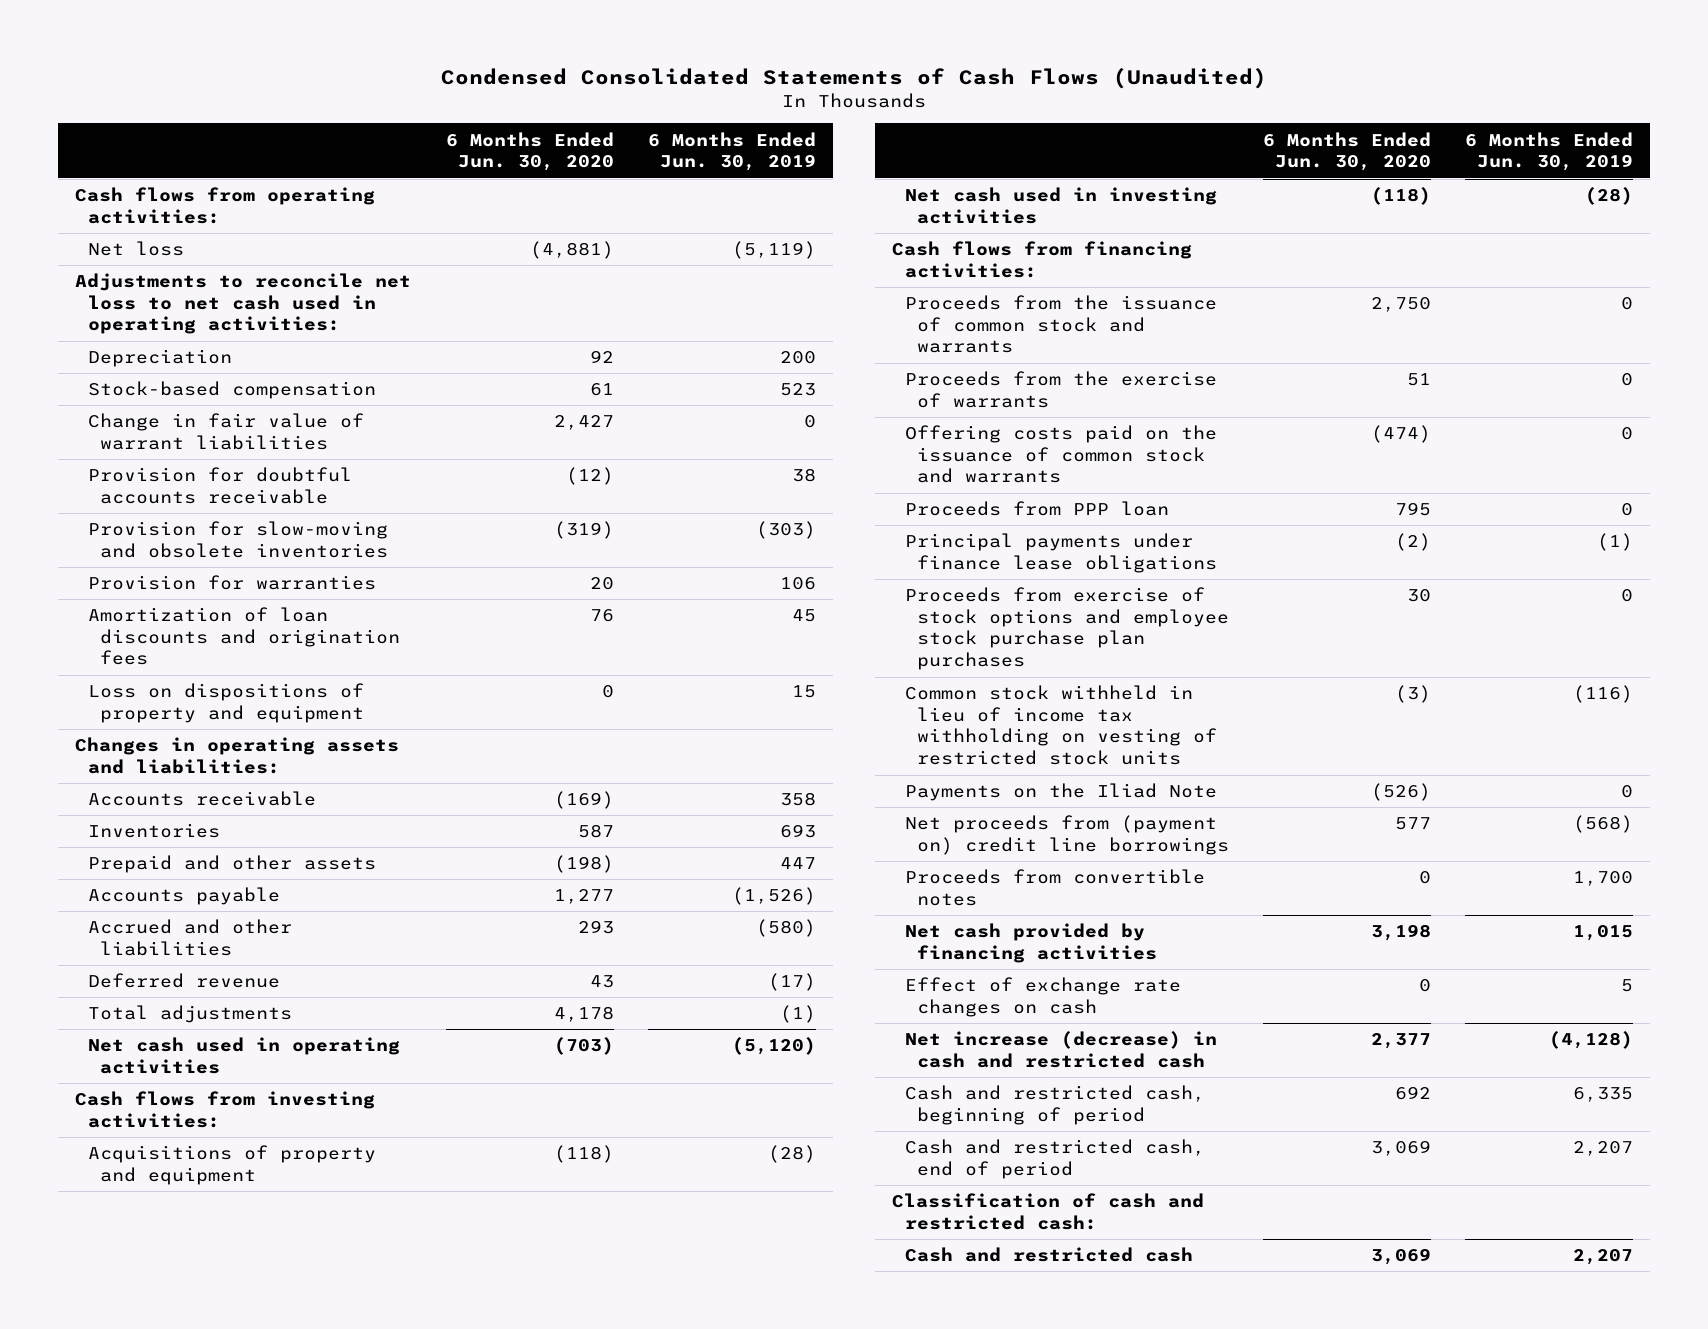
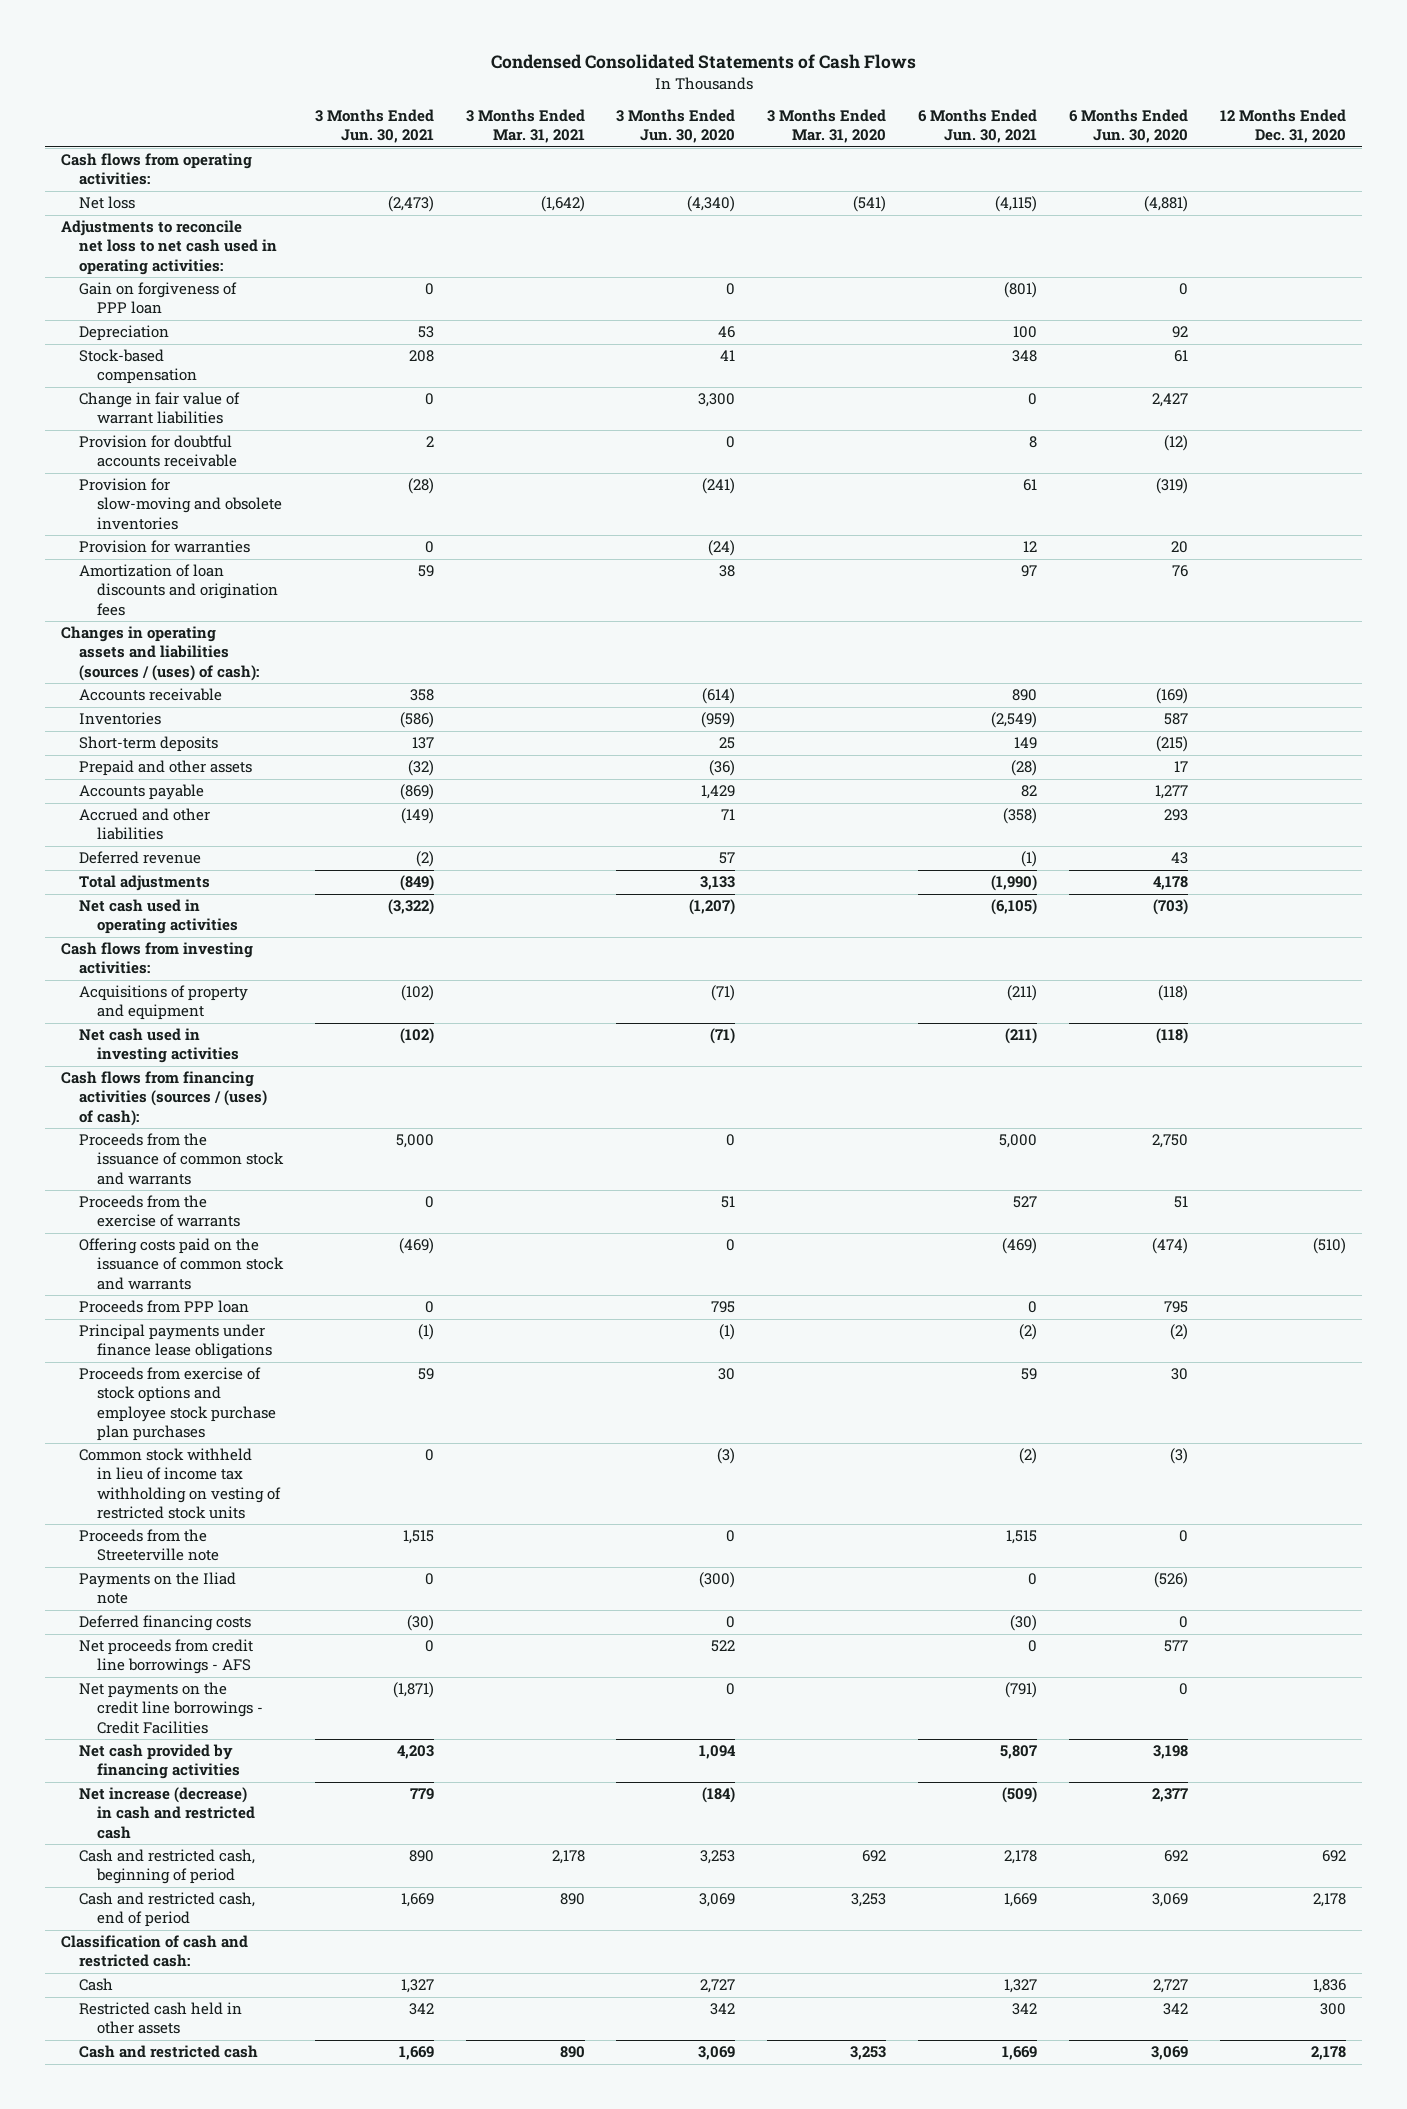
[441,68,1268,90] Condensed Consolidated Statements of Cash Flows (Unaudited) -> [490,54,916,70] Condensed Consolidated Statements of Cash Flows
[648,131,817,172] 6 Months Ended Jun. 30, 2019 -> none
none -> [314,109,434,144] 3 Months Ended Jun. 30, 2021
none -> [465,109,585,144] 3 Months Ended Mar. 31, 2021
none -> [616,109,736,144] 3 Months Ended Jun. 30, 2020
none -> [767,109,887,144] 3 Months Ended Mar. 31, 2020
none -> [918,109,1038,144] 6 Months Ended Jun. 30, 2021
none -> [1220,109,1347,144] 12 Months Ended Dec. 31, 2020
none -> [78,282,237,315] Gain on forgiveness of PPP loan
[87,683,365,723] Loss on dispositions of property and equipment -> none
[74,737,399,774] Changes in operating assets and liabilities: -> [61,626,259,681] Changes in operating assets and liabilities (sources / (uses) of cash):
none -> [78,736,218,753] Short-term deposits
[554,855,615,874] (198) -> [1174,761,1189,773] 17
[892,241,1193,278] Cash flows from financing activities: -> [61,1071,267,1126] Cash flows from financing activities (sources / (uses) of cash):
[904,869,1205,906] Proceeds from convertible notes -> none
none -> [78,1529,219,1562] Proceeds from the Streeterville note
[904,783,1217,802] Payments on the Iliad Note -> [78,1572,236,1605] Payments on the Iliad note
none -> [78,1615,251,1632] Deferred financing costs
[904,815,1230,855] Net proceeds from (payment on) credit line borrowings -> [78,1639,253,1675] Net proceeds from credit line borrowings - AFS
none -> [78,1682,263,1734] Net payments on the credit line borrowings - Credit Facilities
[904,977,1181,1017] Effect of exchange rate changes on cash -> none
none -> [78,1978,113,1992] Cash
none -> [78,2002,242,2035] Restricted cash held in other assets

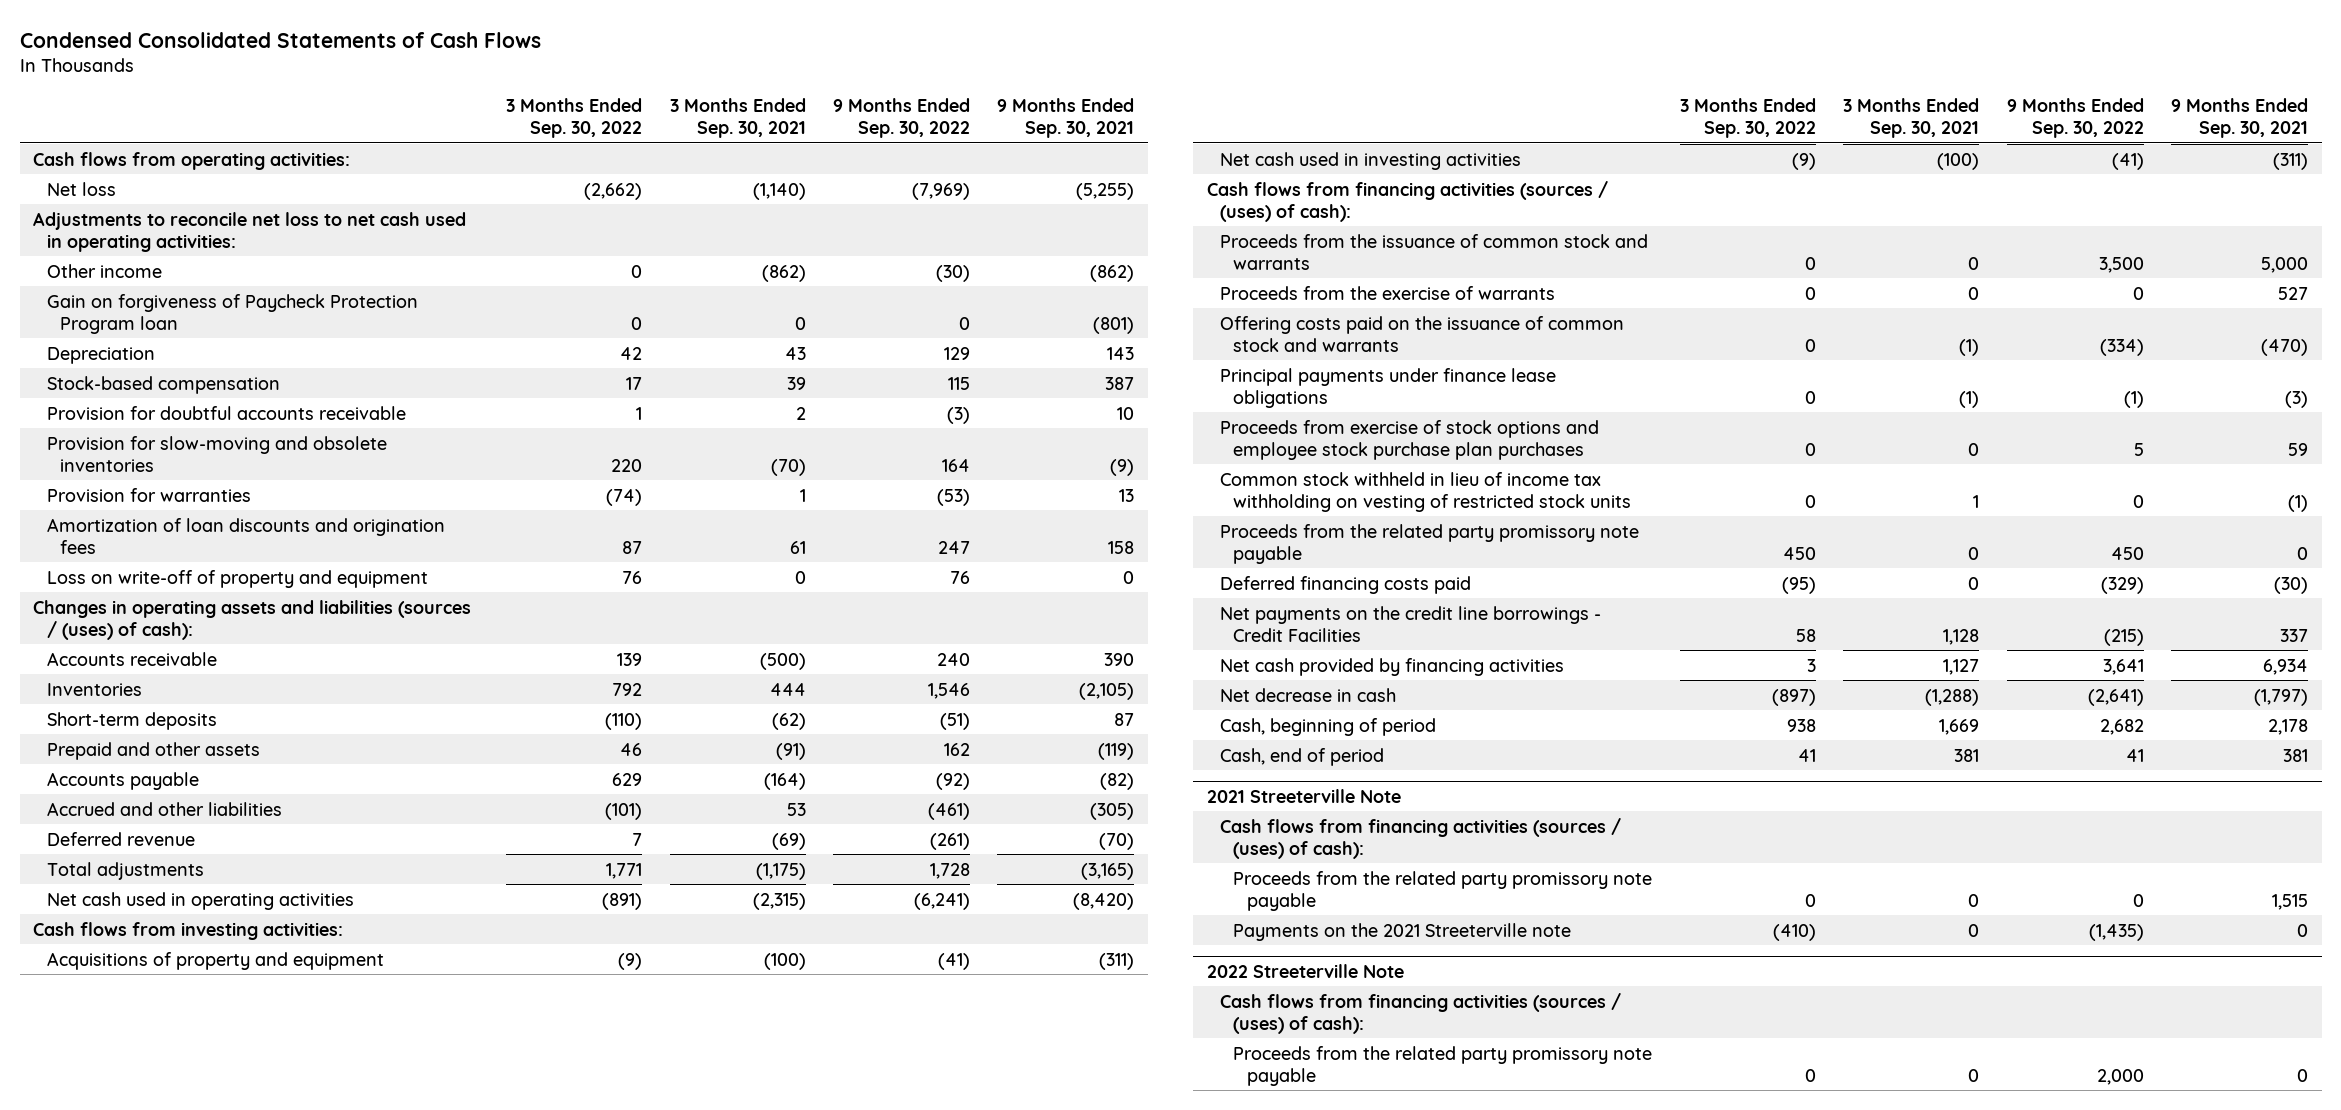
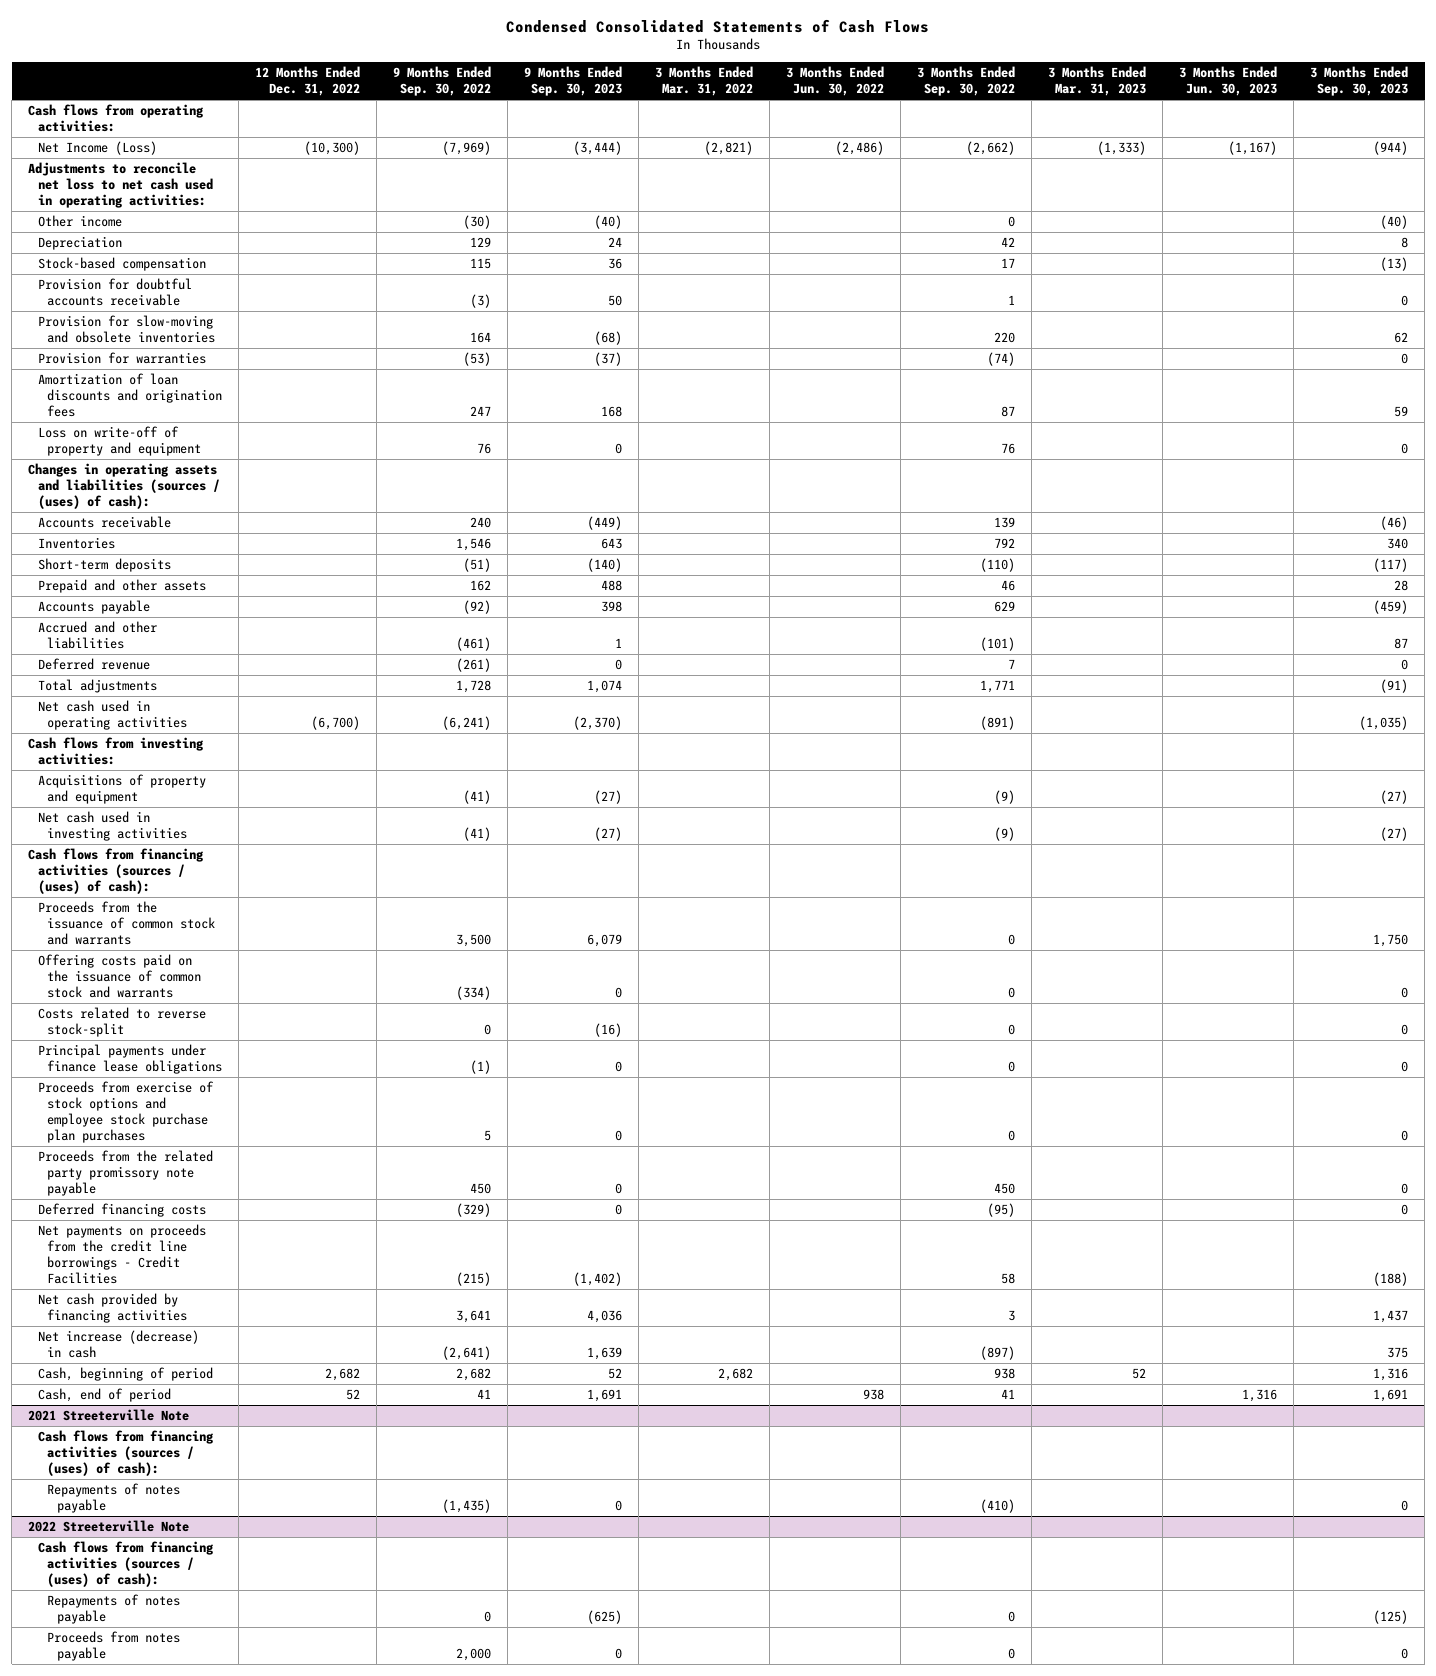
[669,98,806,139] 3 Months Ended Sep. 30, 2021 -> none
[997,98,1135,139] 9 Months Ended Sep. 30, 2021 -> none
none -> [255,66,361,97] 12 Months Ended Dec. 31, 2022
none -> [524,66,623,97] 9 Months Ended Sep. 30, 2023
none -> [655,66,754,97] 3 Months Ended Mar. 31, 2022
none -> [786,66,885,97] 3 Months Ended Jun. 30, 2022
none -> [1048,66,1147,97] 3 Months Ended Mar. 31, 2023
none -> [1179,66,1278,97] 3 Months Ended Jun. 30, 2023
none -> [1310,66,1409,97] 3 Months Ended Sep. 30, 2023
[46,181,116,196] Net loss -> [37,140,157,155] Net Income (Loss)
[46,293,418,334] Gain on forgiveness of Paycheck Protection Program loan -> none
[1220,285,1556,300] Proceeds from the exercise of warrants -> none
none -> [37,1006,206,1037] Costs related to reverse stock-split
[1220,471,1632,512] Common stock withheld in lieu of income tax withholding on vesting of restricted stock units -> none
[1220,575,1472,594] Deferred financing costs paid -> [37,1202,206,1217] Deferred financing costs
[1220,605,1602,642] Net payments on the credit line borrowings - Credit Facilities -> [37,1223,206,1284] Net payments on proceeds from the credit line borrowings - Credit Facilities
[1220,687,1397,702] Net decrease in cash -> [37,1329,199,1358] Net increase (decrease) in cash
[1233,870,1653,911] Proceeds from the related party promissory note payable -> none
[1233,922,1572,941] Payments on the 2021 Streeterville note -> [47,1482,181,1513] Repayments of notes payable
none -> [47,1593,181,1624] Repayments of notes payable
[1233,1045,1653,1086] Proceeds from the related party promissory note payable -> [47,1630,181,1661] Proceeds from notes payable

